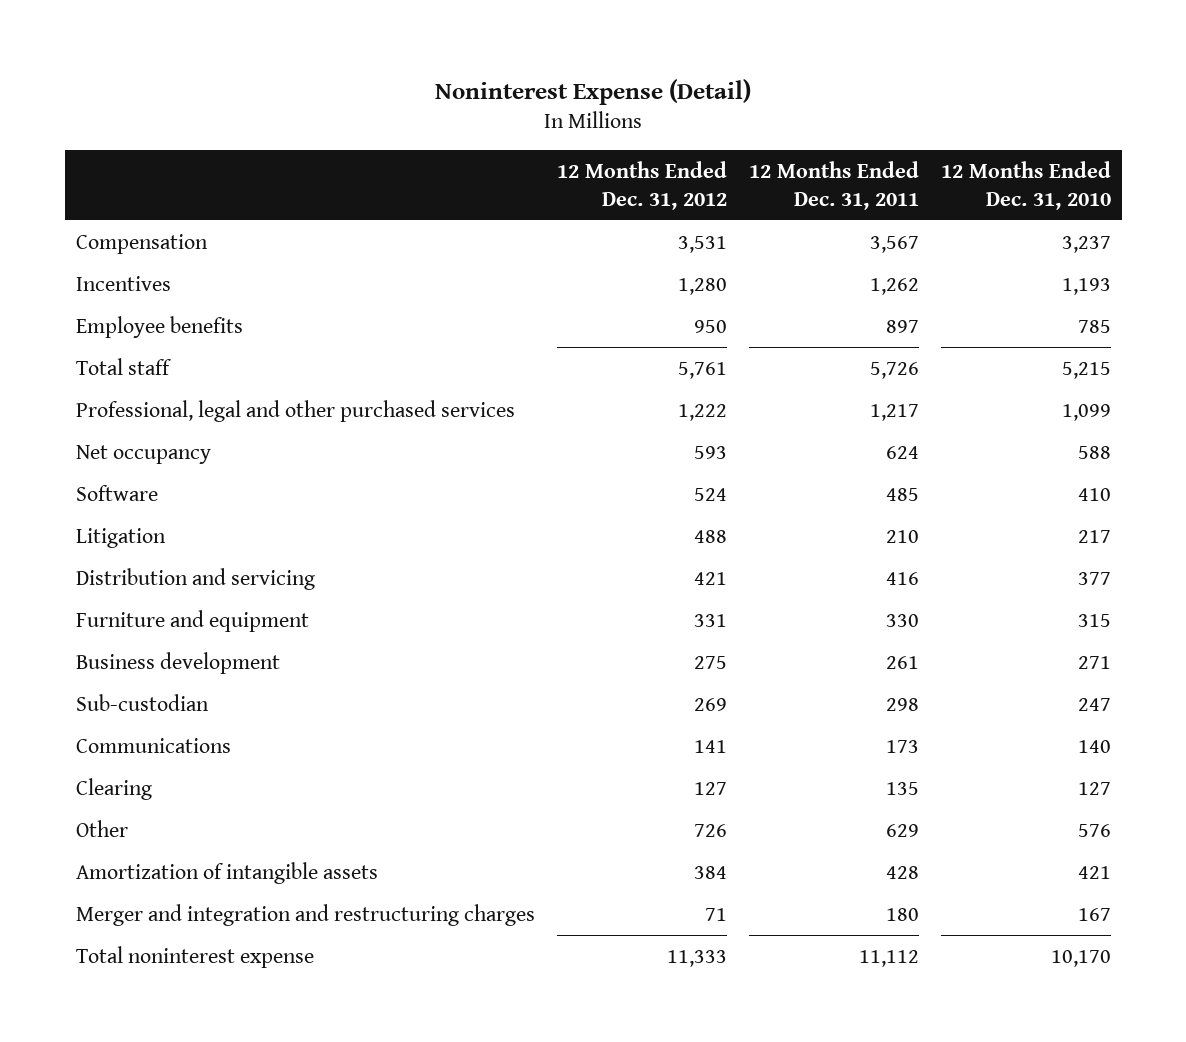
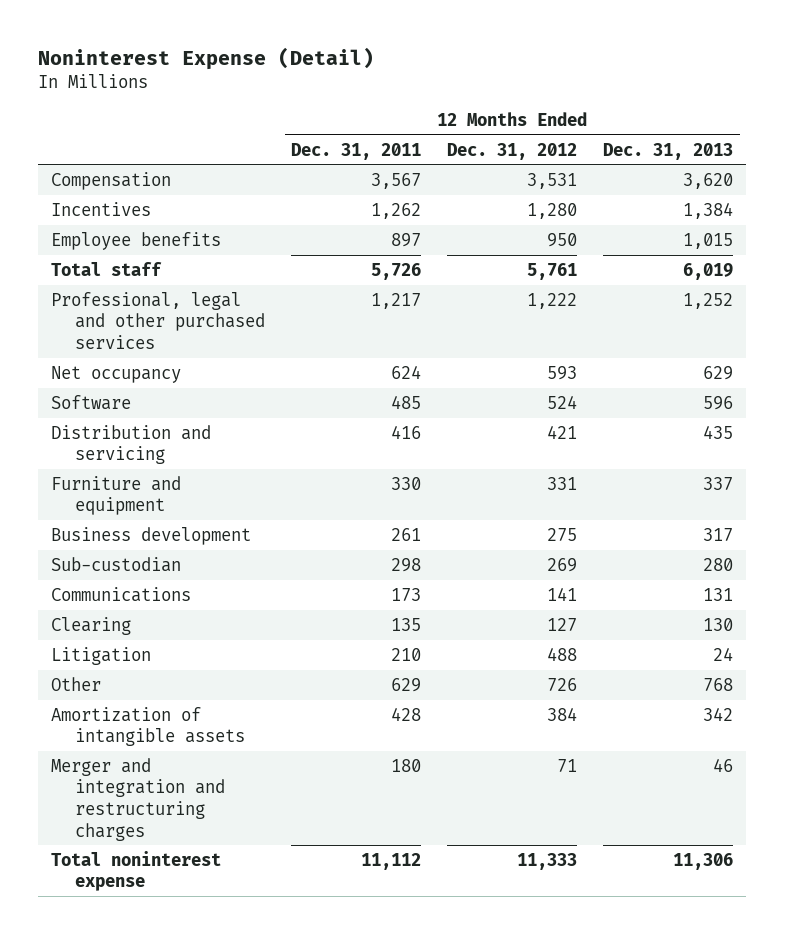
[940,160,1111,210] 12 Months Ended Dec. 31, 2010 -> none
none -> [603,142,734,160] Dec. 31, 2013
[75,527,166,548] Litigation -> [51,646,152,665] Litigation

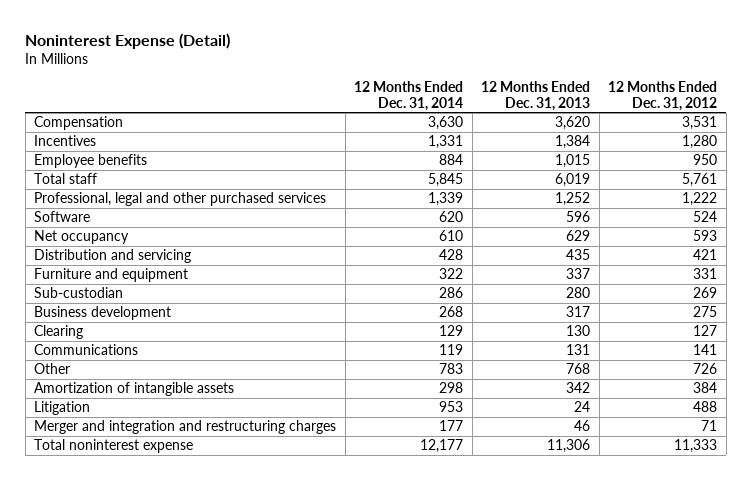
[291,142,422,160] Dec. 31, 2011 -> none
none -> [354,81,464,111] 12 Months Ended Dec. 31, 2014
[51,365,182,383] Net occupancy -> [34,230,130,245] Net occupancy
[51,526,252,545] Business development -> [34,306,172,321] Business development
[51,586,192,602] Communications -> [34,344,139,356] Communications
[51,646,152,665] Litigation -> [34,401,91,416] Litigation

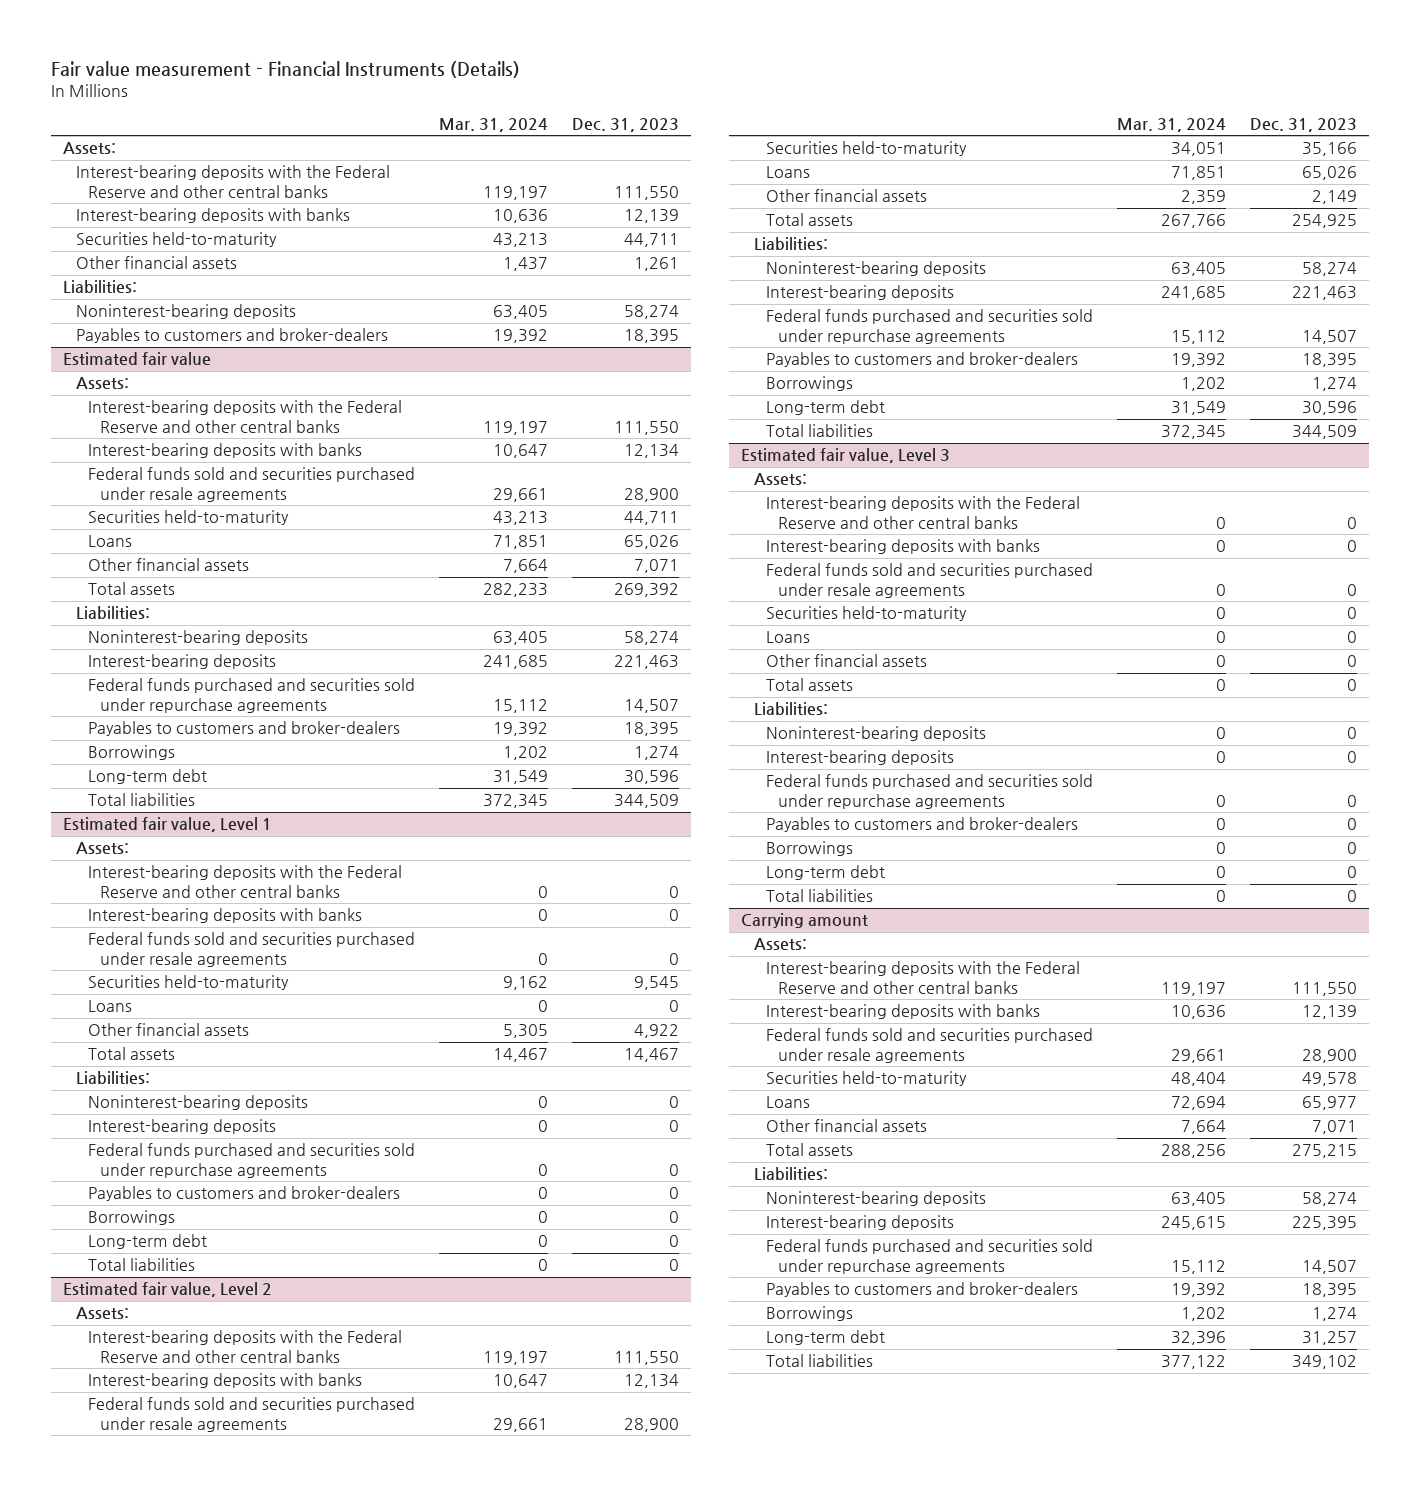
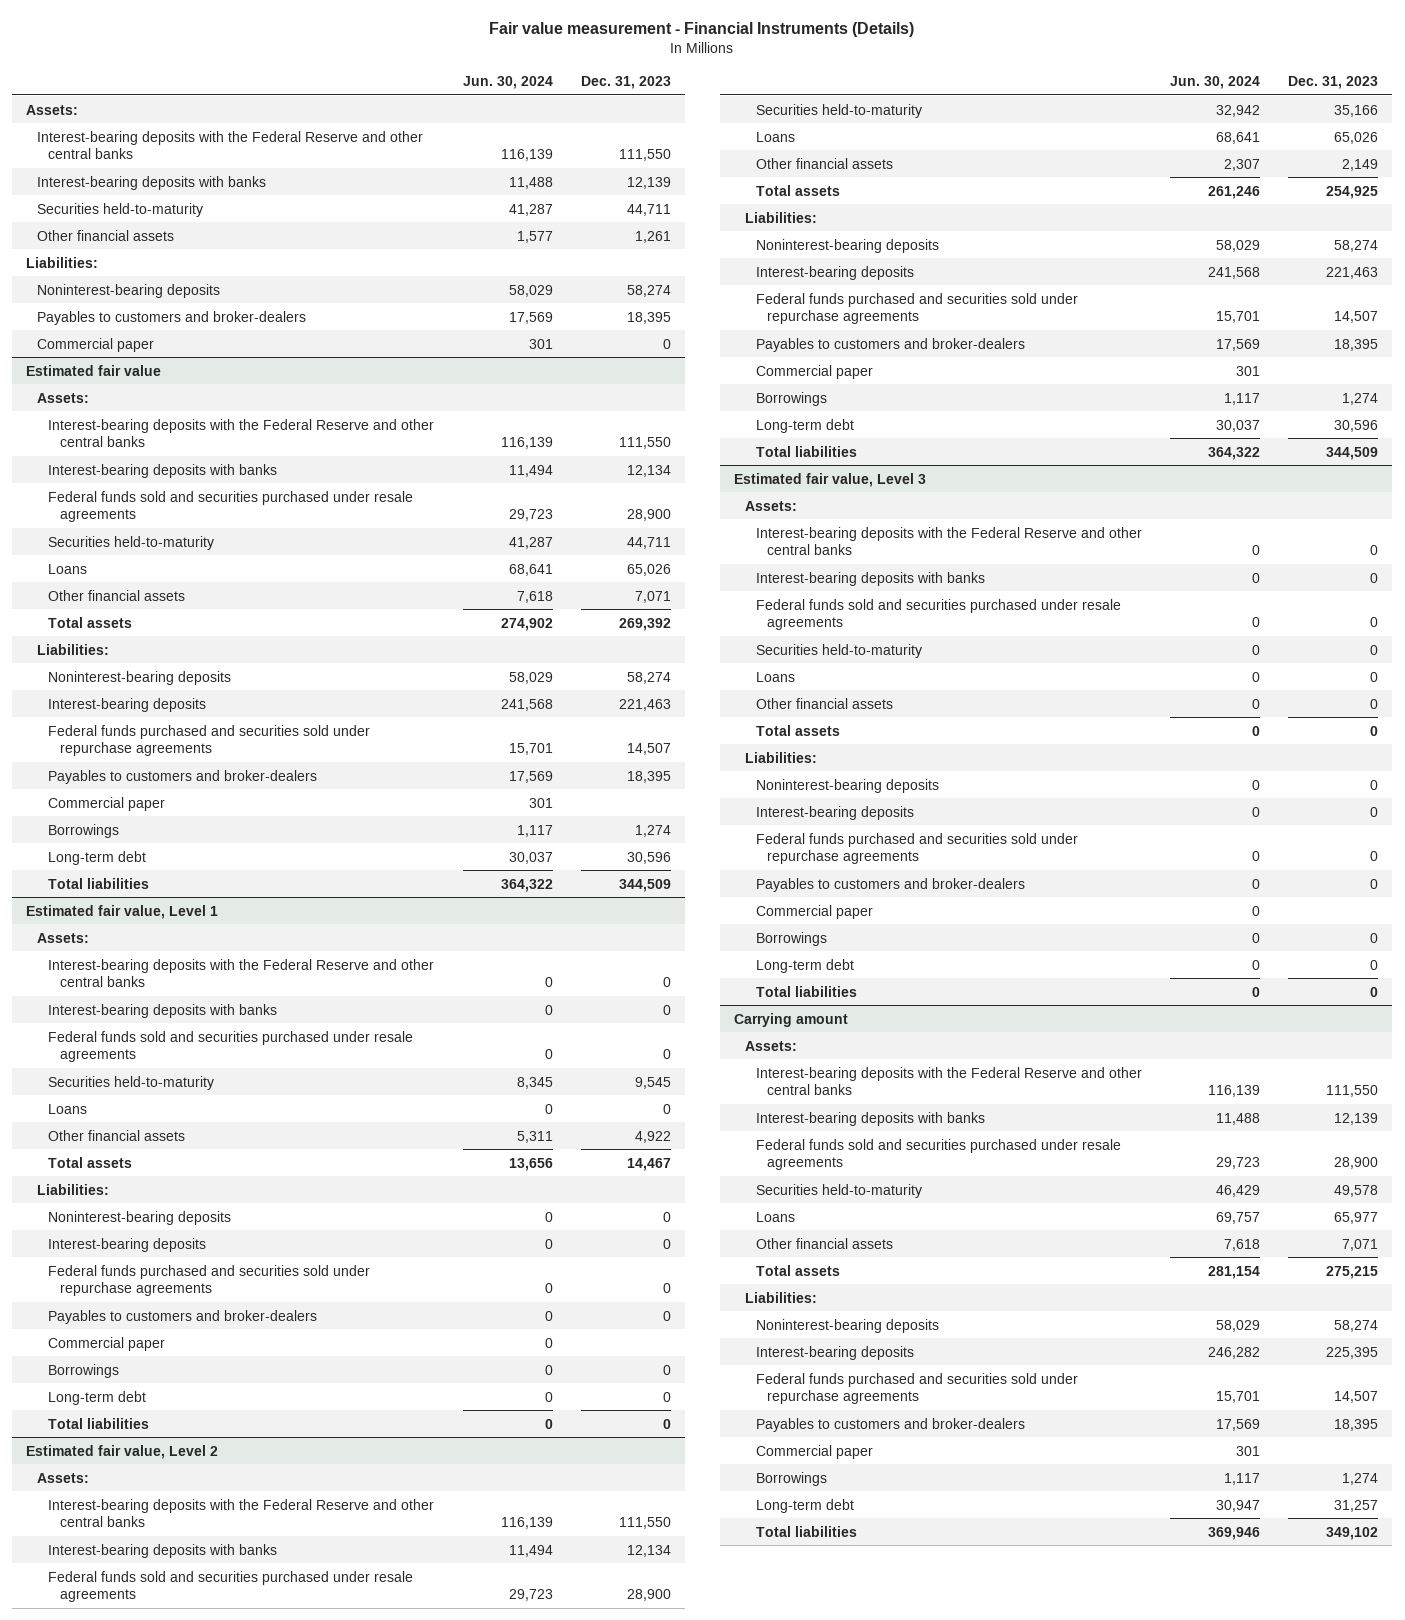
[439,117,549,132] Mar. 31, 2024 -> none
none -> [462,75,553,89] Jun. 30, 2024
none -> [37,337,155,352] Commercial paper
none -> [48,796,166,811] Commercial paper
none -> [48,1336,166,1351] Commercial paper
none -> [755,364,873,379] Commercial paper
none -> [755,904,873,919] Commercial paper
none -> [755,1444,873,1459] Commercial paper

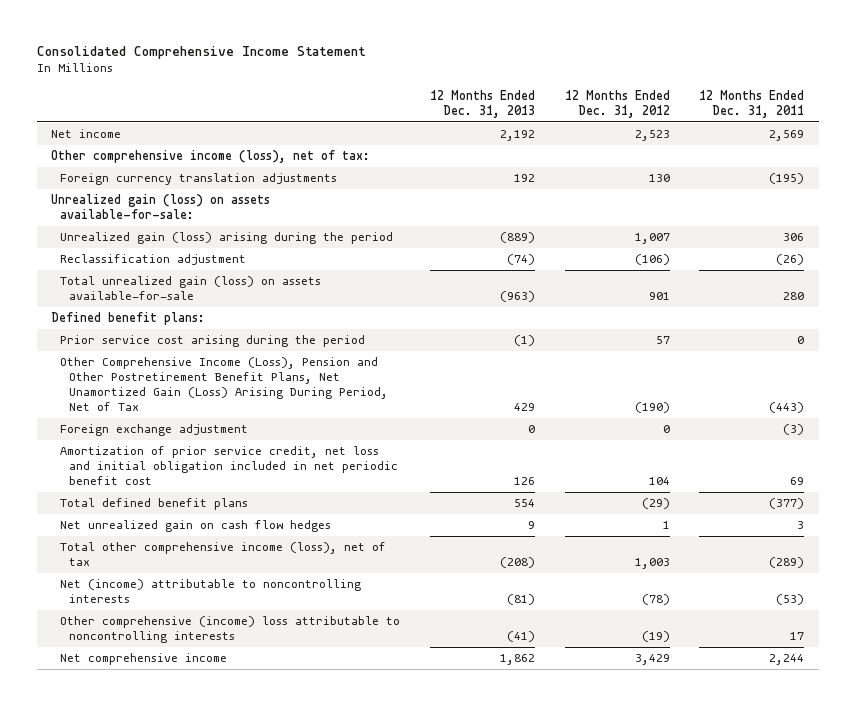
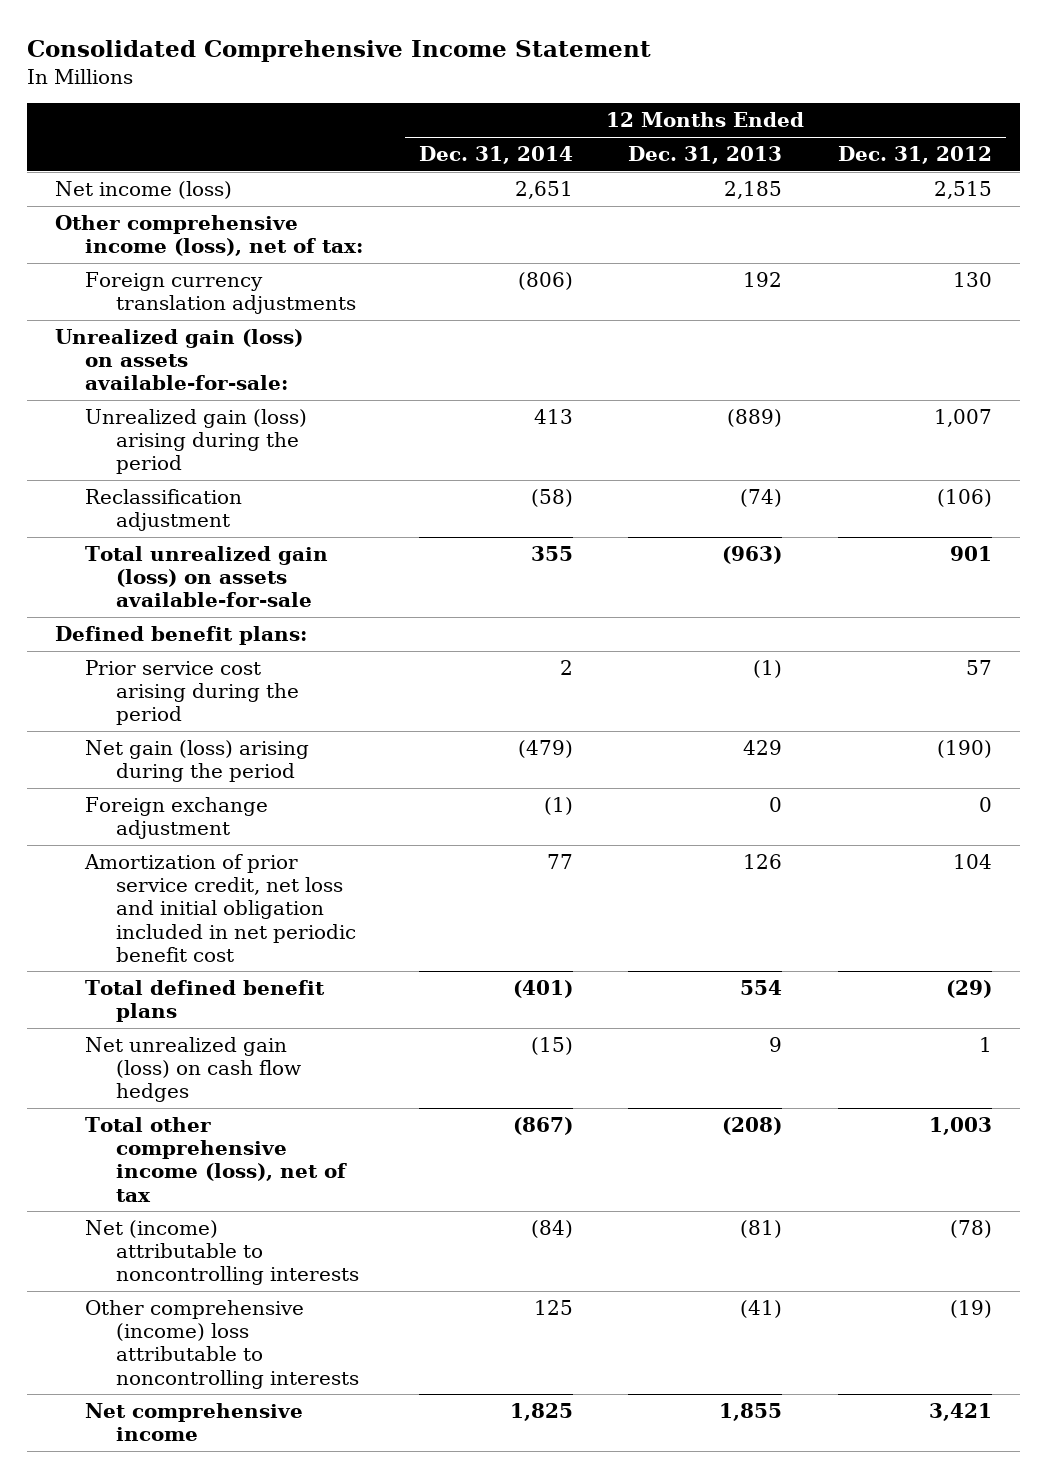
[699,90,805,118] 12 Months Ended Dec. 31, 2011 -> none
none -> [418,146,573,165] Dec. 31, 2014
[51,129,122,139] Net income -> [54,181,232,200] Net income (loss)
[499,130,535,142] 2,192 -> [724,181,783,200] 2,185
[634,130,670,142] 2,523 -> [934,181,993,200] 2,515
[60,357,389,411] Other Comprehensive Income (Loss), Pension and Other Postretirement Benefit Plans, Net Unamortized Gain (Loss) Arising During Period, Net of Tax -> [85,740,310,783] Net gain (loss) arising during the period
[60,520,332,533] Net unrealized gain on cash flow hedges -> [85,1037,301,1103] Net unrealized gain (loss) on cash flow hedges
[499,654,535,666] 1,862 -> [719,1403,783,1422] 1,855
[634,654,670,666] 3,429 -> [929,1403,993,1422] 3,421

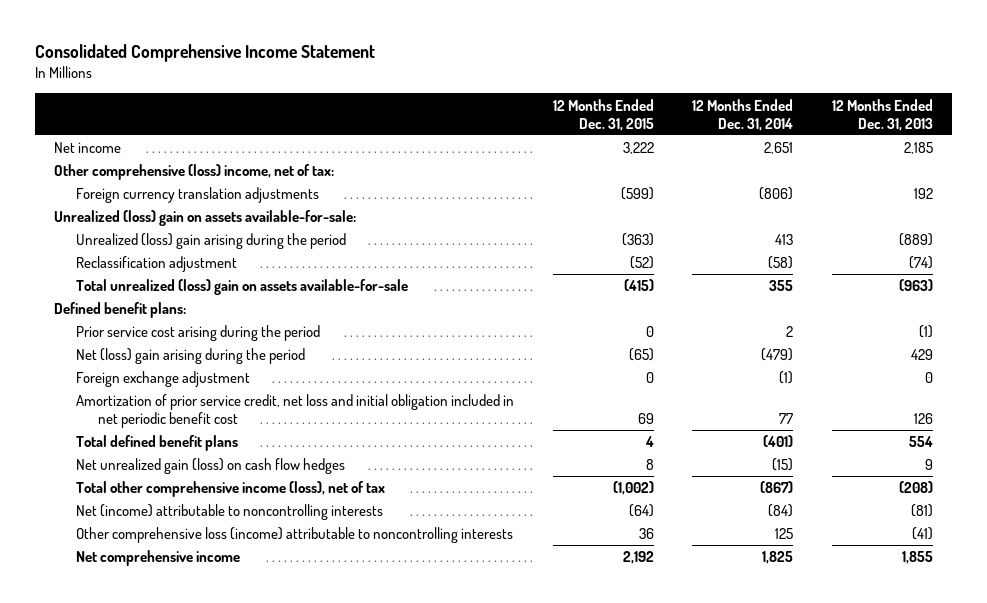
[838,146,993,165] Dec. 31, 2012 -> none
none -> [552,98,654,131] 12 Months Ended Dec. 31, 2015
[54,181,232,200] Net income (loss) -> [54,142,122,154] Net income
[54,215,364,257] Other comprehensive income (loss), net of tax: -> [54,164,335,181] Other comprehensive (loss) income, net of tax:
[54,329,303,391] Unrealized gain (loss) on assets available-for-sale: -> [54,210,357,227] Unrealized (loss) gain on assets available-for-sale:
[85,409,308,475] Unrealized gain (loss) arising during the period -> [76,233,347,250] Unrealized (loss) gain arising during the period
[85,546,329,608] Total unrealized gain (loss) on assets available-for-sale -> [76,279,409,296] Total unrealized (loss) gain on assets available-for-sale
[85,740,310,783] Net gain (loss) arising during the period -> [76,348,306,365] Net (loss) gain arising during the period
[85,1300,359,1389] Other comprehensive (income) loss attributable to noncontrolling interests -> [76,527,514,544] Other comprehensive loss (income) attributable to noncontrolling interests

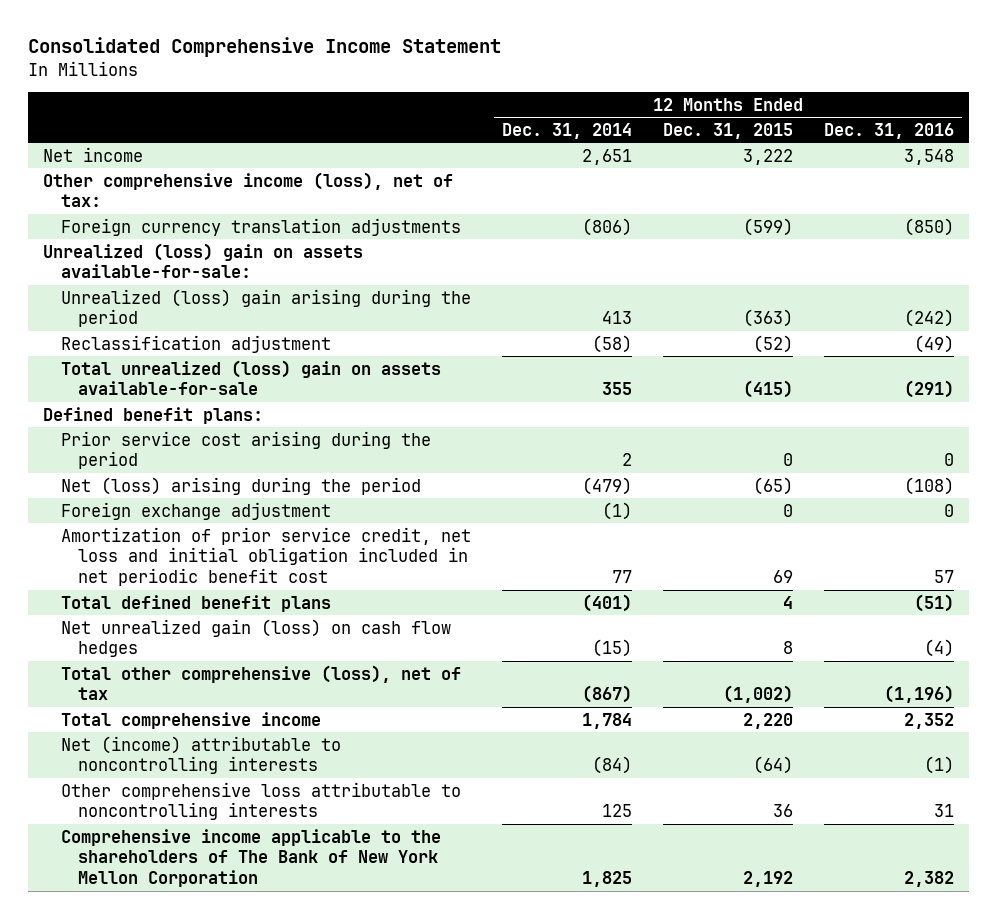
[831,98,933,131] 12 Months Ended Dec. 31, 2013 -> none
none -> [823,122,954,139] Dec. 31, 2016
[54,164,335,181] Other comprehensive (loss) income, net of tax: -> [43,171,454,208] Other comprehensive income (loss), net of tax:
[76,348,306,365] Net (loss) gain arising during the period -> [60,476,421,495] Net (loss) arising during the period
[76,481,386,498] Total other comprehensive income (loss), net of tax -> [60,664,461,701] Total other comprehensive (loss), net of tax
none -> [60,711,321,729] Total comprehensive income
[76,527,514,544] Other comprehensive loss (income) attributable to noncontrolling interests -> [60,781,461,821] Other comprehensive loss attributable to noncontrolling interests
[76,550,241,567] Net comprehensive income -> [60,828,441,888] Comprehensive income applicable to the shareholders of The Bank of New York Mellon Corporation

